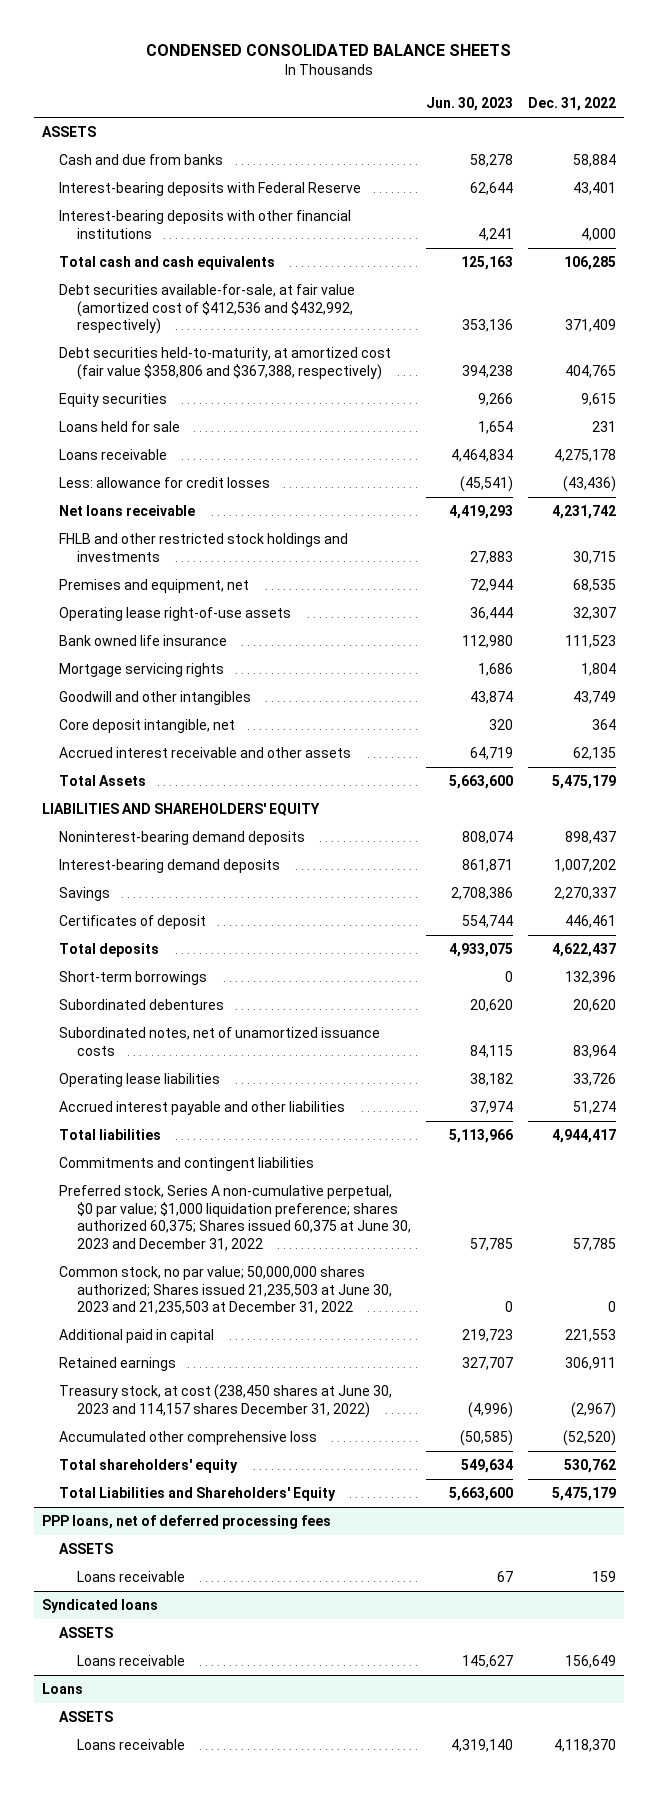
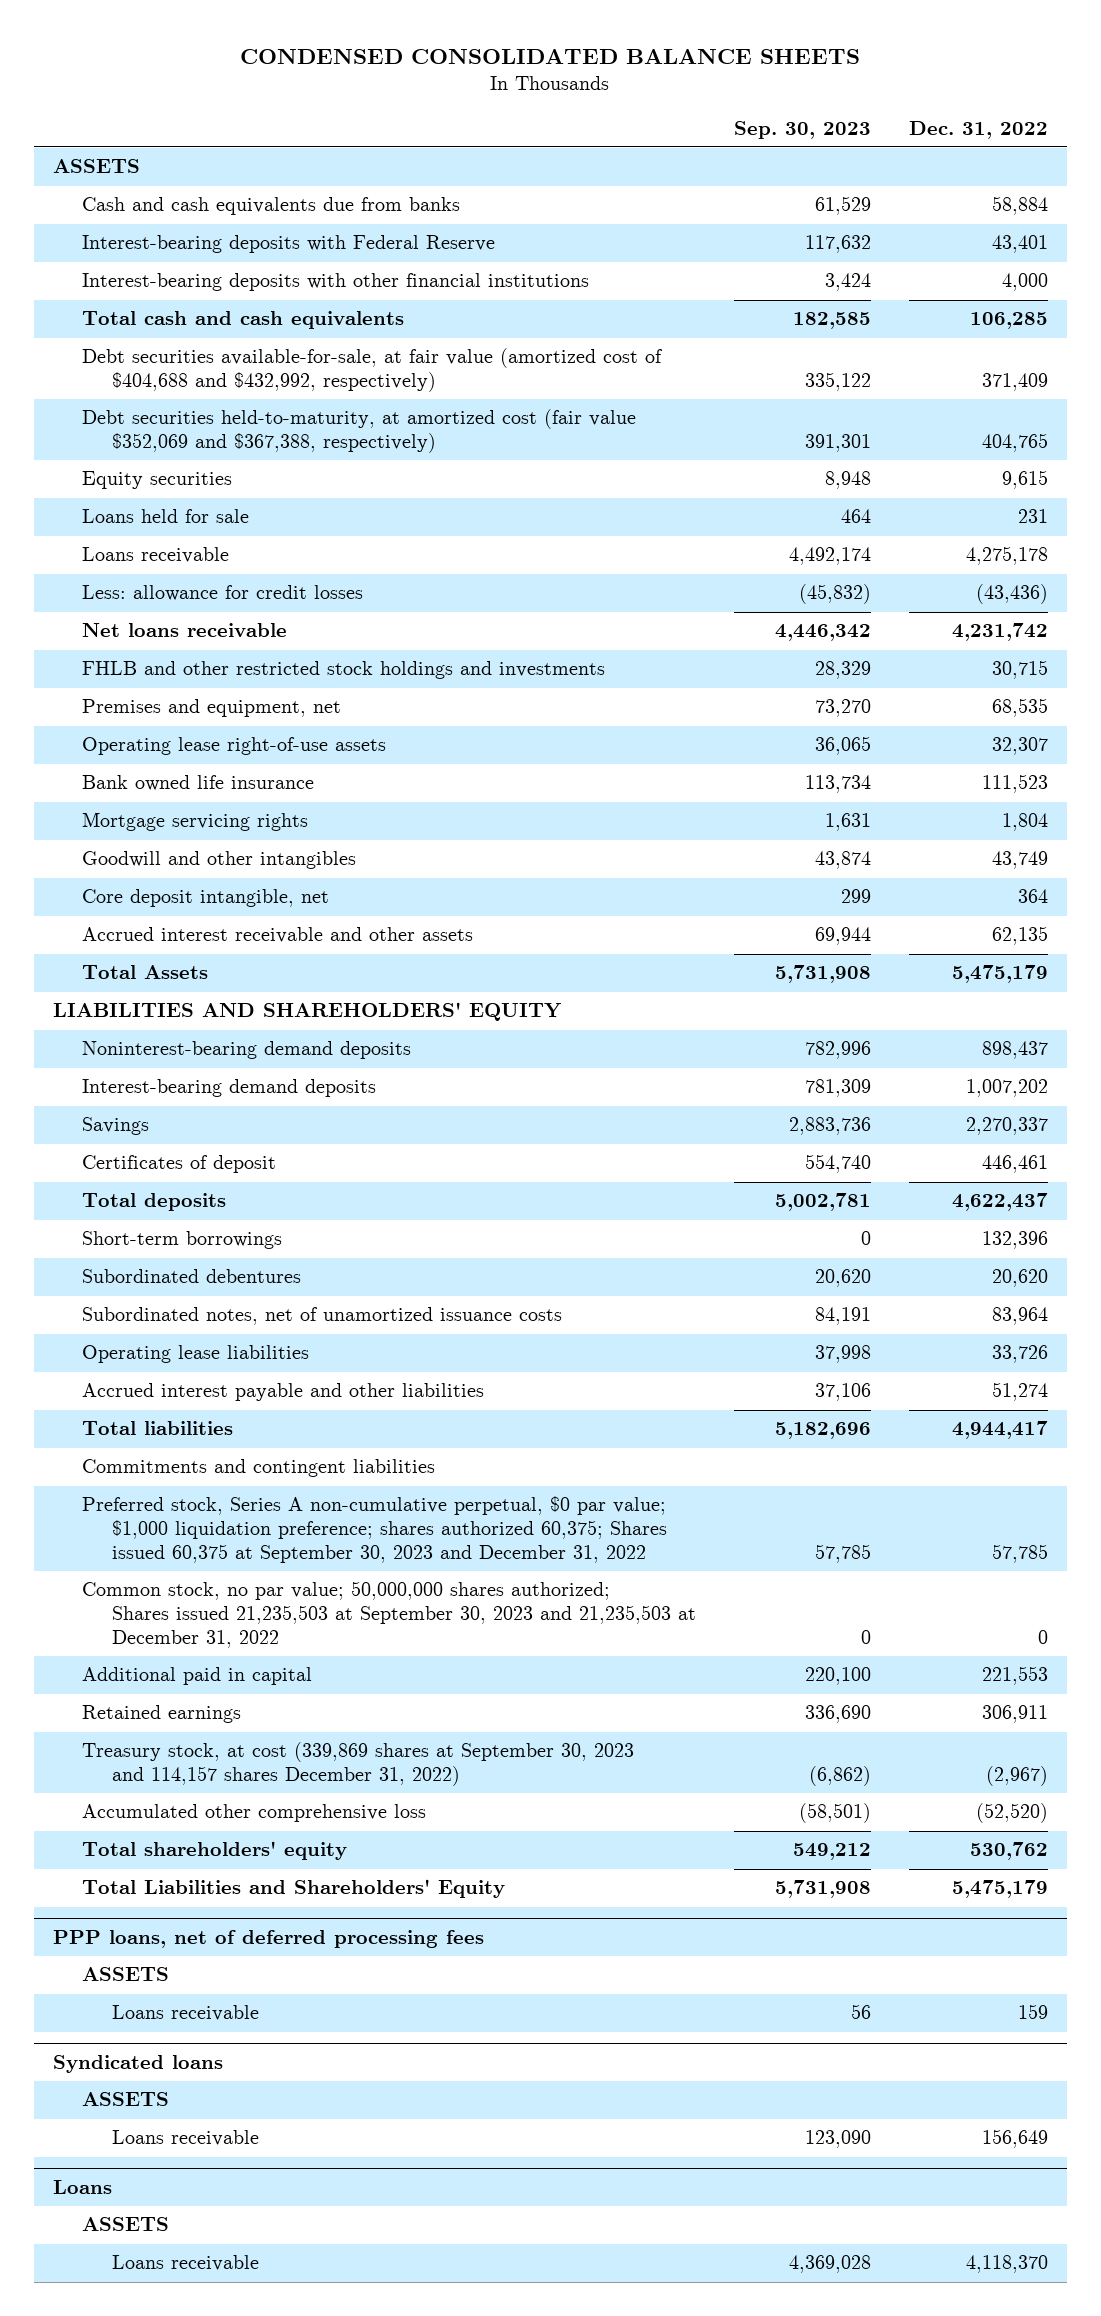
[426,96,514,111] Jun. 30, 2023 -> none
none -> [733,120,871,139] Sep. 30, 2023
[59,154,224,166] Cash and due from banks -> [82,197,461,216] Cash and cash equivalents due from banks
[59,284,356,335] Debt securities available-for-sale, at fair value (amortized cost of $412,536 and $432,992, respectively) -> [82,348,664,393] Debt securities available-for-sale, at fair value (amortized cost of $404,688 and $432,992, respectively)
[59,347,392,380] Debt securities held-to-maturity, at amortized cost (fair value $358,806 and $367,388, respectively) -> [82,409,637,454] Debt securities held-to-maturity, at amortized cost (fair value $352,069 and $367,388, respectively)
[59,1185,411,1251] Preferred stock, Series A non-cumulative perpetual, $0 par value; $1,000 liquidation preference; shares authorized 60,375; Shares issued 60,375 at June 30, 2023 and December 31, 2022 -> [82,1496,667,1563] Preferred stock, Series A non-cumulative perpetual, $0 par value; $1,000 liquidation preference; shares authorized 60,375; Shares issued 60,375 at September 30, 2023 and December 31, 2022
[59,1266,392,1315] Common stock, no par value; 50,000,000 shares authorized; Shares issued 21,235,503 at June 30, 2023 and 21,235,503 at December 31, 2022 -> [82,1581,696,1648] Common stock, no par value; 50,000,000 shares authorized; Shares issued 21,235,503 at September 30, 2023 and 21,235,503 at December 31, 2022
[59,1384,393,1418] Treasury stock, at cost (238,450 shares at June 30, 2023 and 114,157 shares December 31, 2022) -> [82,1742,635,1787] Treasury stock, at cost (339,869 shares at September 30, 2023 and 114,157 shares December 31, 2022)

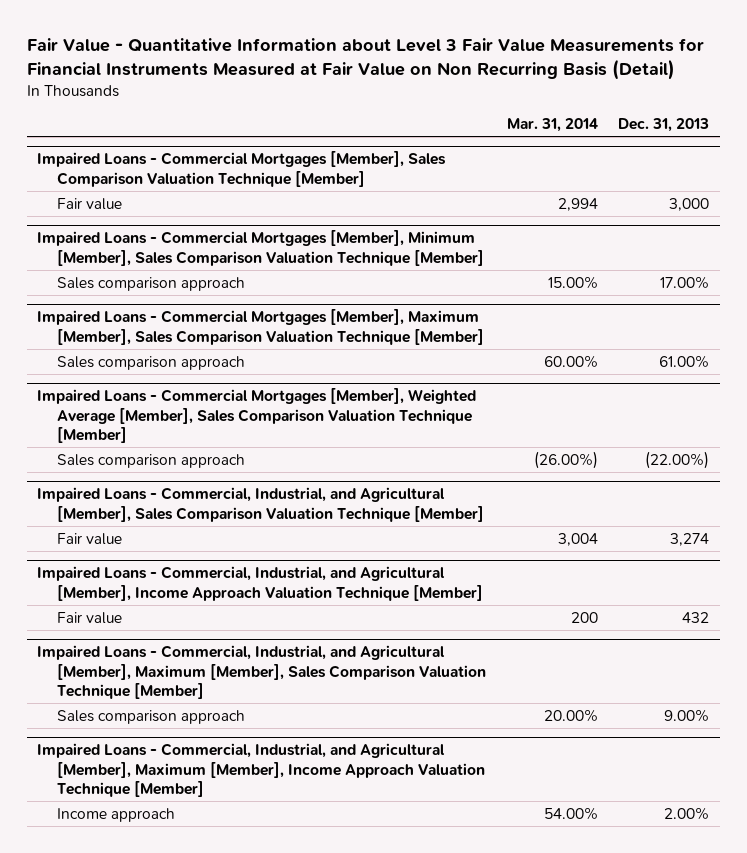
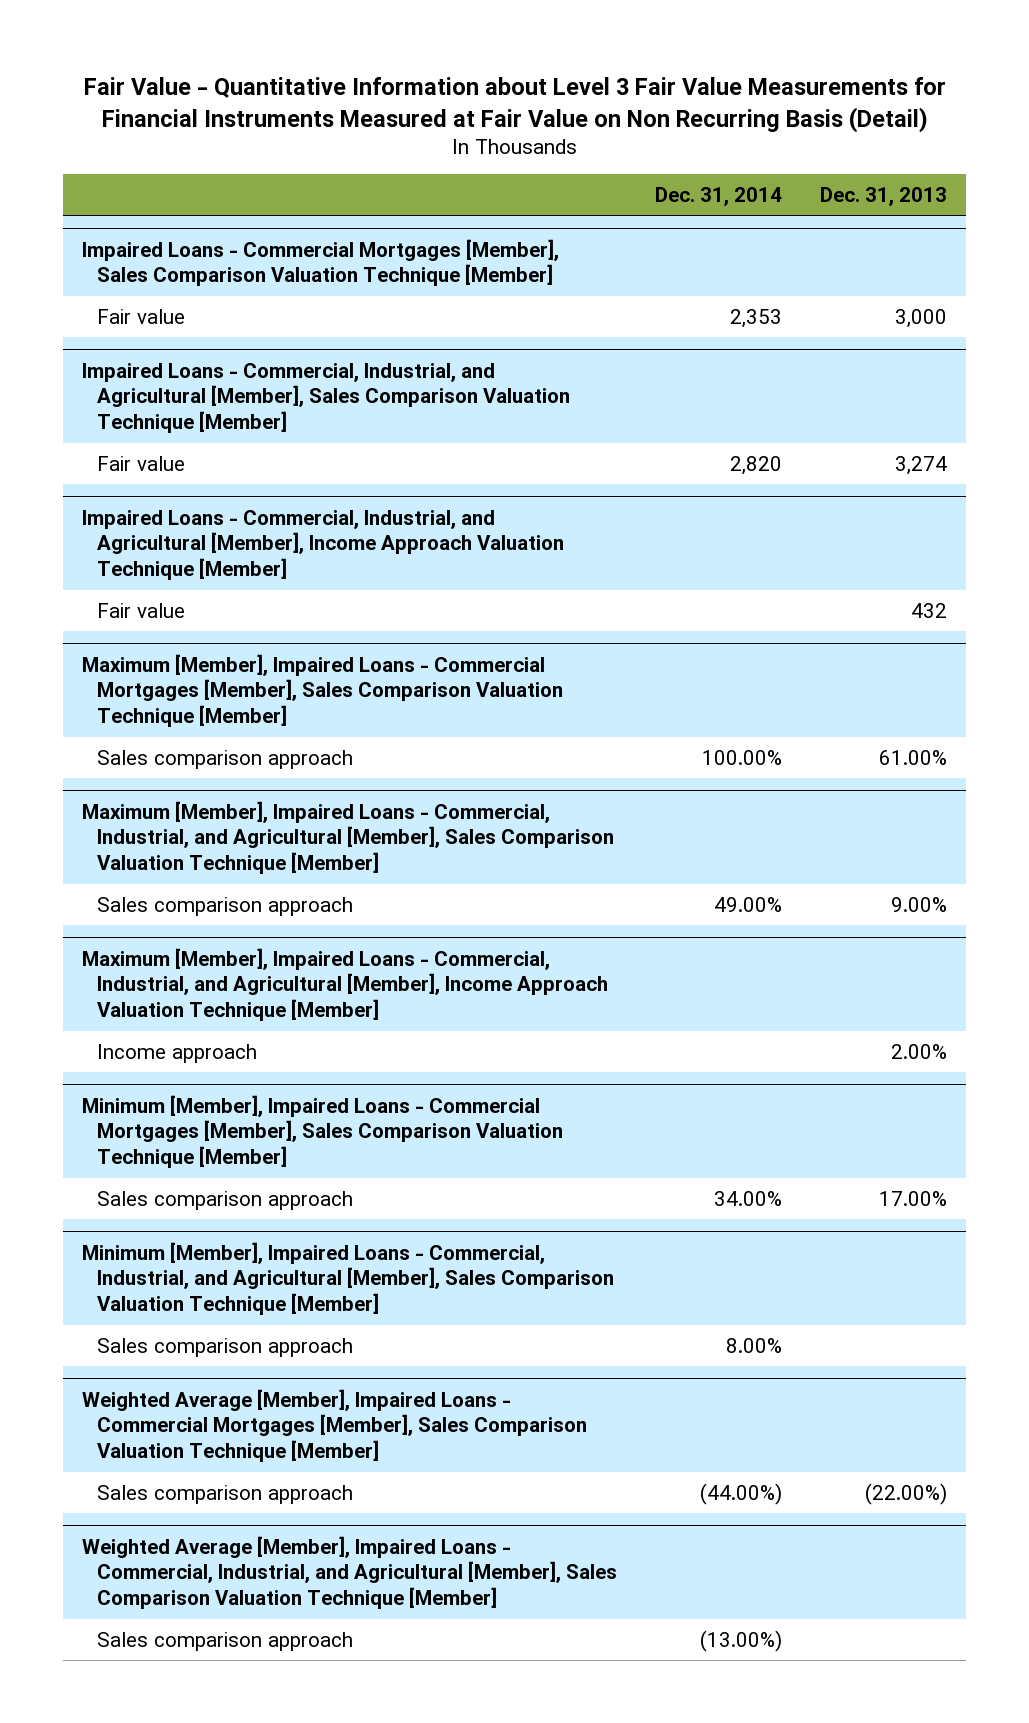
[506,117,598,132] Mar. 31, 2014 -> none
none -> [654,187,782,207] Dec. 31, 2014
[37,230,484,266] Impaired Loans - Commercial Mortgages [Member], Minimum [Member], Sales Comparison Valuation Technique [Member] -> none
[56,276,245,291] Sales comparison approach -> none
[37,309,484,345] Impaired Loans - Commercial Mortgages [Member], Maximum [Member], Sales Comparison Valuation Technique [Member] -> none
[56,355,245,370] Sales comparison approach -> none
[37,388,477,444] Impaired Loans - Commercial Mortgages [Member], Weighted Average [Member], Sales Comparison Valuation Technique [Member] -> none
[56,453,245,468] Sales comparison approach -> none
none -> [82,653,564,728] Maximum [Member], Impaired Loans - Commercial Mortgages [Member], Sales Comparison Valuation Technique [Member]
none -> [97,749,354,769] Sales comparison approach
[37,645,486,700] Impaired Loans - Commercial, Industrial, and Agricultural [Member], Maximum [Member], Sales Comparison Valuation Technique [Member] -> [82,800,615,875] Maximum [Member], Impaired Loans - Commercial, Industrial, and Agricultural [Member], Sales Comparison Valuation Technique [Member]
[37,743,485,798] Impaired Loans - Commercial, Industrial, and Agricultural [Member], Maximum [Member], Income Approach Valuation Technique [Member] -> [82,947,609,1022] Maximum [Member], Impaired Loans - Commercial, Industrial, and Agricultural [Member], Income Approach Valuation Technique [Member]
none -> [82,1094,564,1169] Minimum [Member], Impaired Loans - Commercial Mortgages [Member], Sales Comparison Valuation Technique [Member]
none -> [97,1190,354,1210] Sales comparison approach
none -> [82,1241,615,1316] Minimum [Member], Impaired Loans - Commercial, Industrial, and Agricultural [Member], Sales Comparison Valuation Technique [Member]
none -> [97,1337,354,1357] Sales comparison approach
none -> [82,1388,588,1463] Weighted Average [Member], Impaired Loans - Commercial Mortgages [Member], Sales Comparison Valuation Technique [Member]
none -> [97,1484,354,1504] Sales comparison approach
none -> [82,1535,618,1610] Weighted Average [Member], Impaired Loans - Commercial, Industrial, and Agricultural [Member], Sales Comparison Valuation Technique [Member]
none -> [97,1631,354,1651] Sales comparison approach

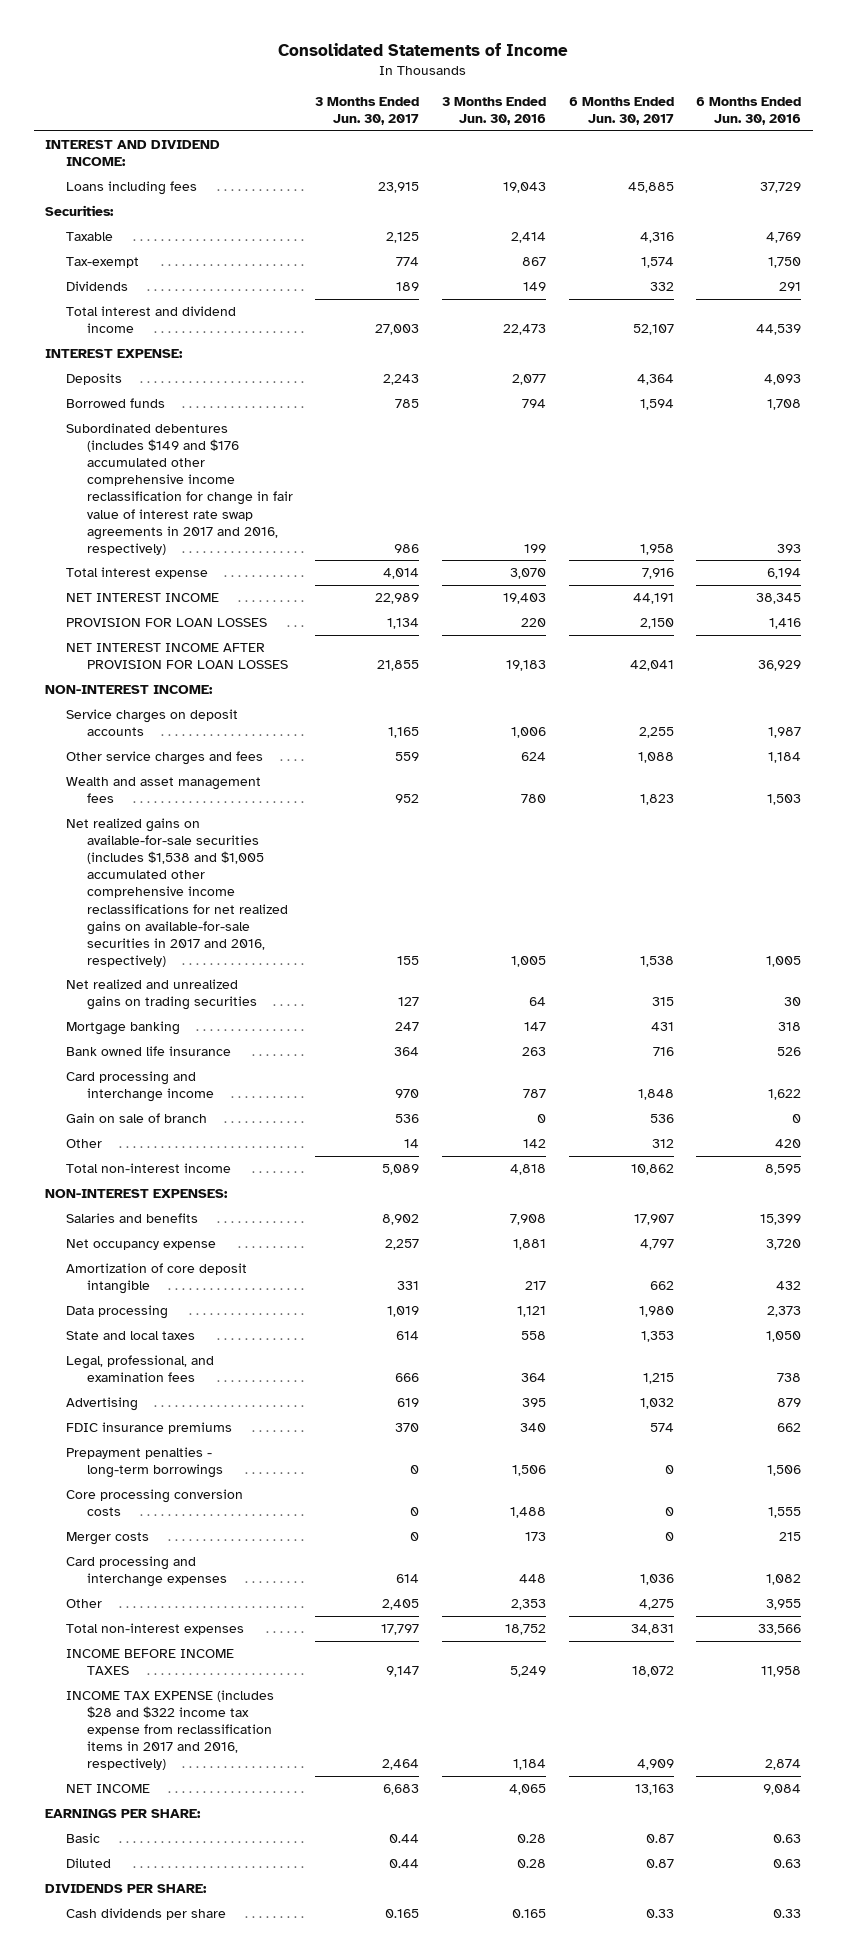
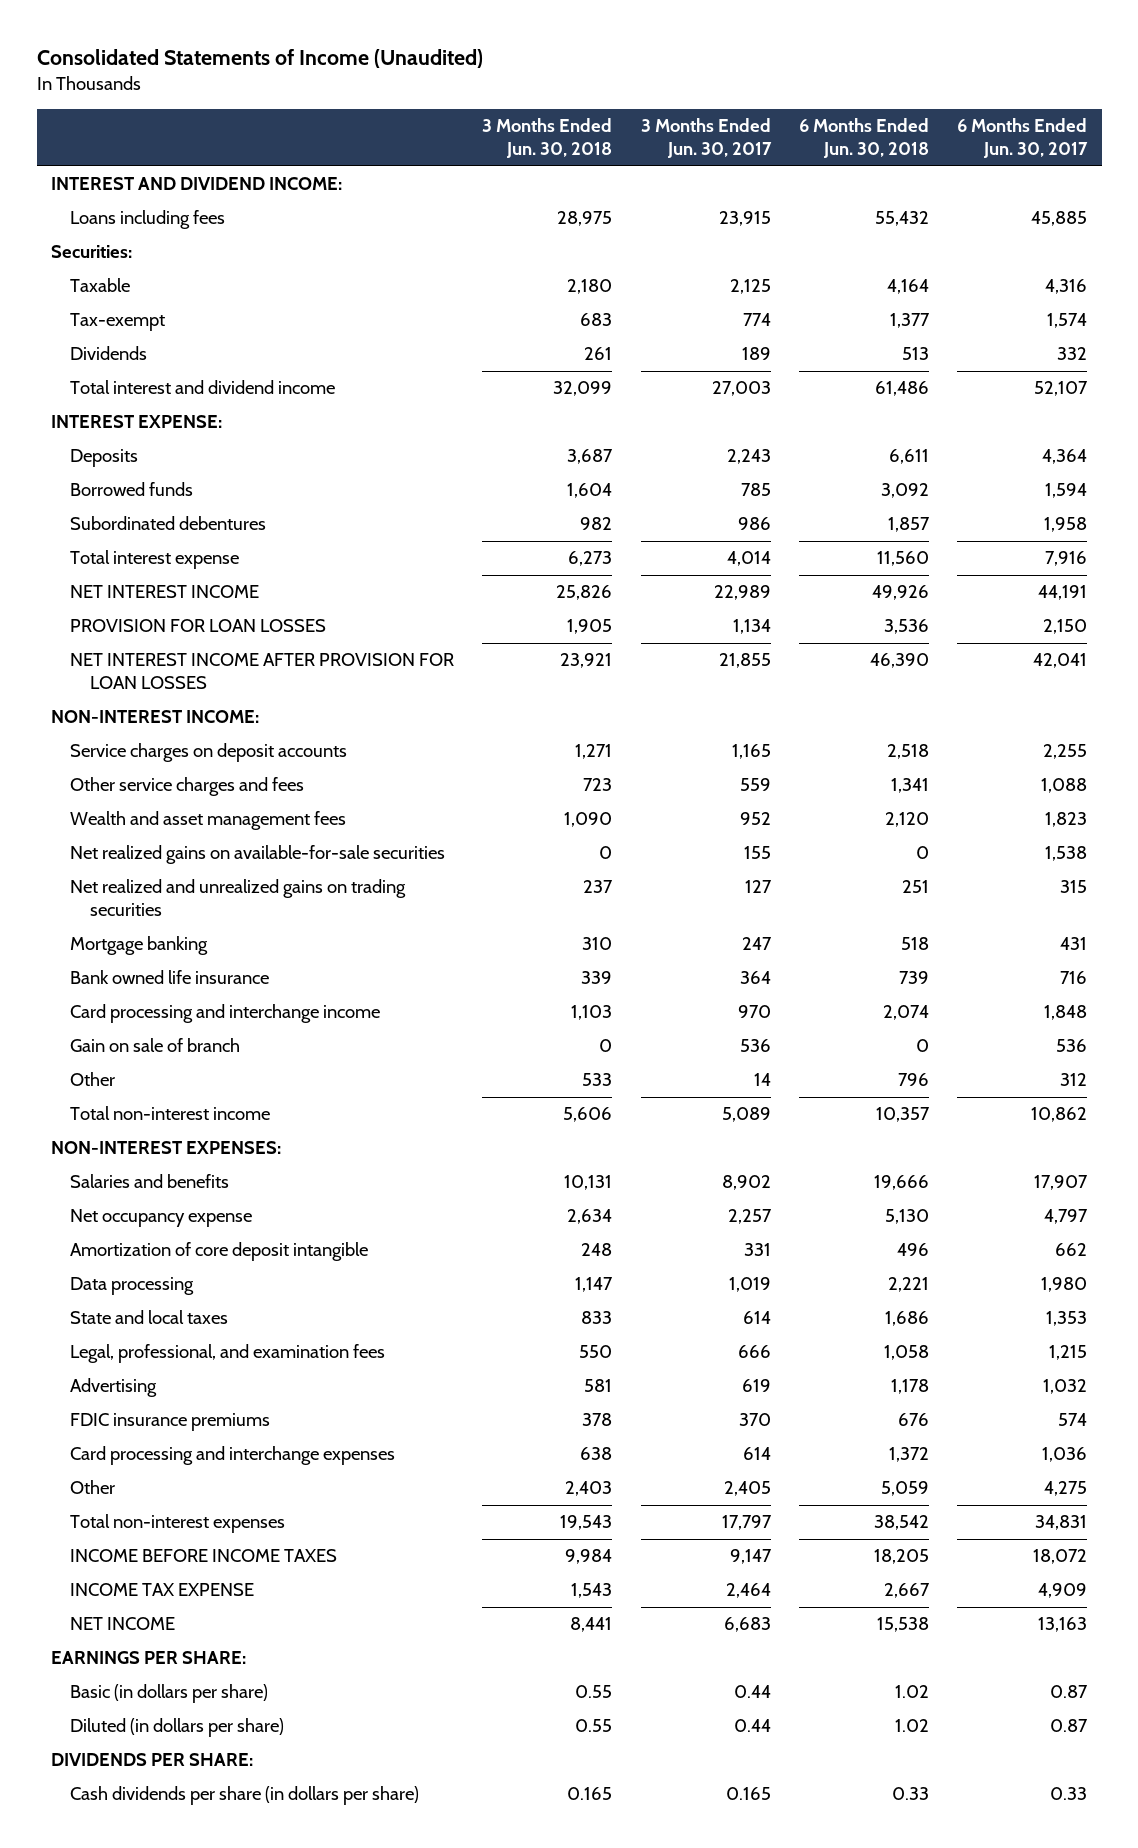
[278,42,569,56] Consolidated Statements of Income -> [36,49,483,69] Consolidated Statements of Income (Unaudited)
[442,97,547,126] 3 Months Ended Jun. 30, 2016 -> none
[696,97,802,126] 6 Months Ended Jun. 30, 2016 -> none
none -> [482,118,613,159] 3 Months Ended Jun. 30, 2018
none -> [799,118,930,159] 6 Months Ended Jun. 30, 2018
[66,423,293,555] Subordinated debentures (includes $149 and $176 accumulated other comprehensive income reclassification for change in fair value of interest rate swap agreements in 2017 and 2016, respectively) -> [70,516,267,531] Subordinated debentures
[66,818,288,967] Net realized gains on available-for-sale securities (includes $1,538 and $1,005 accumulated other comprehensive income reclassifications for net realized gains on available-for-sale securities in 2017 and 2016, respectively) -> [70,845,446,865] Net realized gains on available-for-sale securities
[66,1447,223,1479] Prepayment penalties - long-term borrowings -> none
[66,1489,244,1517] Core processing conversion costs -> none
[66,1532,150,1546] Merger costs -> none
[66,1690,275,1771] INCOME TAX EXPENSE (includes $28 and $322 income tax expense from reclassification items in 2017 and 2016, respectively) -> [70,1583,255,1597] INCOME TAX EXPENSE
[66,1833,101,1844] Basic -> [70,1684,269,1704] Basic (in dollars per share)
[66,1858,112,1869] Diluted -> [70,1718,285,1738] Diluted (in dollars per share)
[66,1908,227,1921] Cash dividends per share -> [70,1786,420,1806] Cash dividends per share (in dollars per share)

